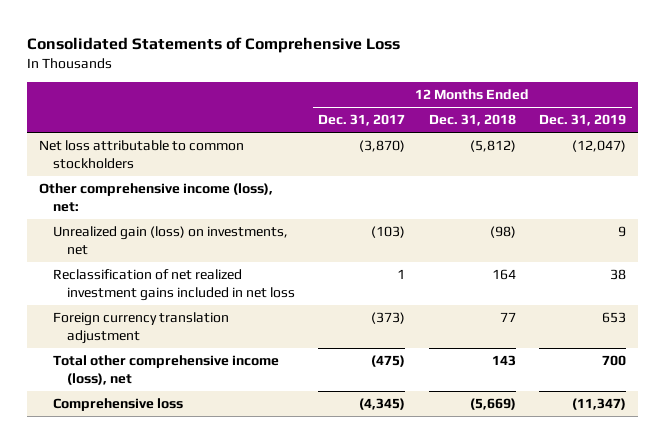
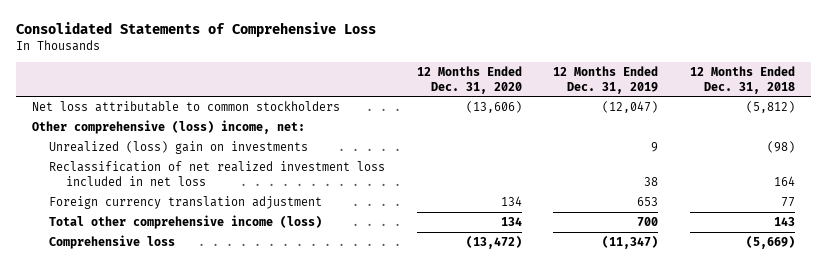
[318,114,406,127] Dec. 31, 2017 -> none
none -> [416,65,522,94] 12 Months Ended Dec. 31, 2020
[38,183,273,212] Other comprehensive income (loss), net: -> [31,120,305,135] Other comprehensive (loss) income, net:
[52,226,288,255] Unrealized gain (loss) on investments, net -> [48,141,308,155] Unrealized (loss) gain on investments
[52,269,295,301] Reclassification of net realized investment gains included in net loss -> [48,161,385,186] Reclassification of net realized investment loss included in net loss
[52,355,279,385] Total other comprehensive income (loss), net -> [48,215,322,230] Total other comprehensive income (loss)

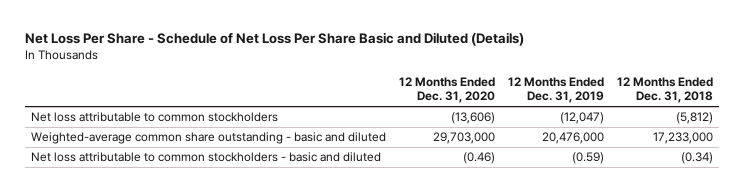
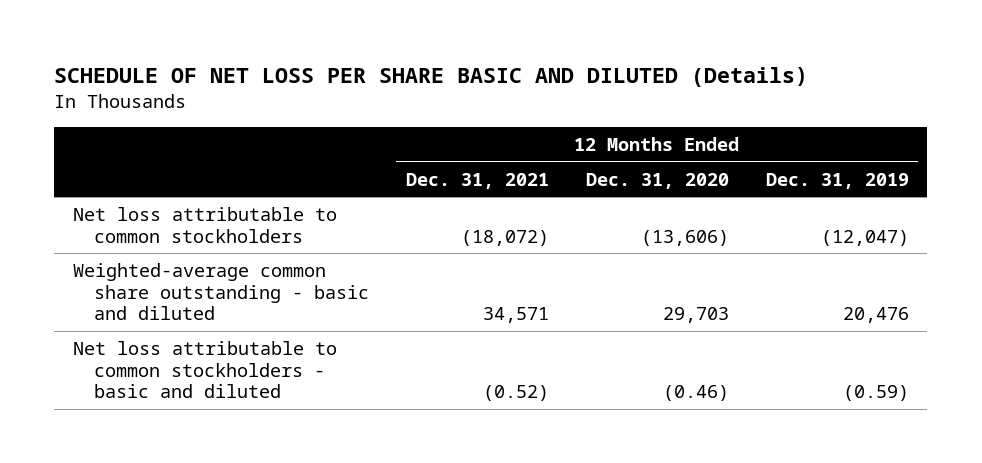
[24,32,524,47] Net Loss Per Share - Schedule of Net Loss Per Share Basic and Diluted (Details) -> [54,67,809,88] SCHEDULE OF NET LOSS PER SHARE BASIC AND DILUTED (Details)
[616,76,713,104] 12 Months Ended Dec. 31, 2018 -> none
none -> [405,172,549,189] Dec. 31, 2021
[432,132,495,145] 29,703,000 -> [662,307,729,324] 29,703
[541,132,604,145] 20,476,000 -> [842,307,909,324] 20,476

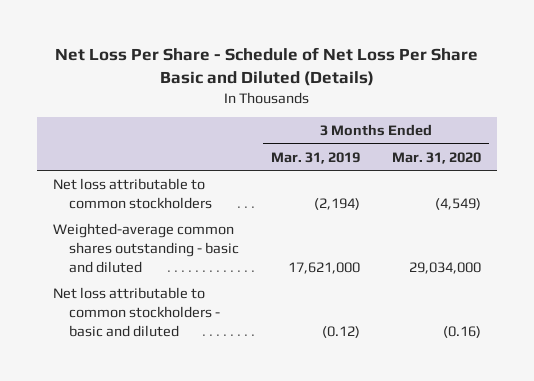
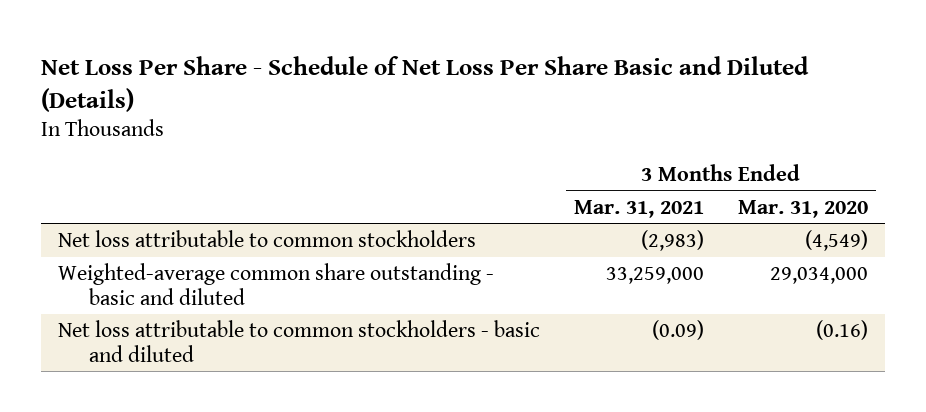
[271,151,361,164] Mar. 31, 2019 -> none
none -> [574,199,705,218] Mar. 31, 2021
[53,223,240,273] Weighted-average common shares outstanding - basic and diluted -> [58,263,495,305] Weighted-average common share outstanding - basic and diluted

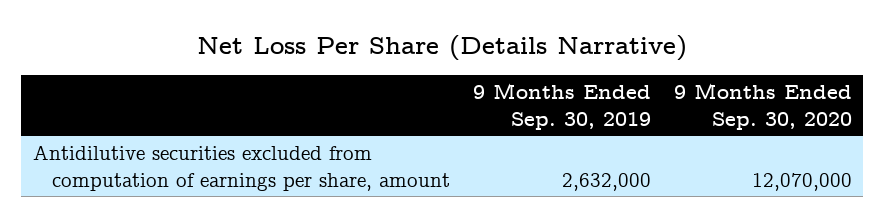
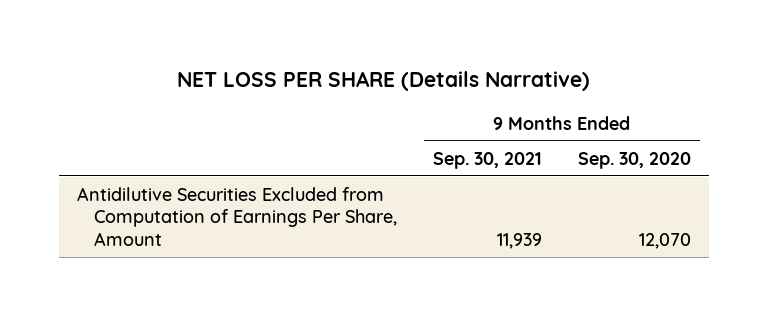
[197,35,688,62] Net Loss Per Share (Details Narrative) -> [177,71,591,92] NET LOSS PER SHARE (Details Narrative)
[472,83,651,130] 9 Months Ended Sep. 30, 2019 -> none
none -> [433,151,543,169] Sep. 30, 2021
[32,144,451,191] Antidilutive securities excluded from computation of earnings per share, amount -> [77,186,398,247] Antidilutive Securities Excluded from Computation of Earnings Per Share, Amount
[751,172,852,191] 12,070,000 -> [639,233,692,250] 12,070

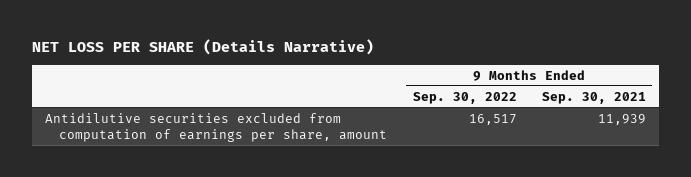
[578,151,692,169] Sep. 30, 2020 -> none
none -> [412,91,517,104] Sep. 30, 2022
[77,186,398,247] Antidilutive Securities Excluded from Computation of Earnings Per Share, Amount -> [44,112,388,142] Antidilutive securities excluded from computation of earnings per share, amount

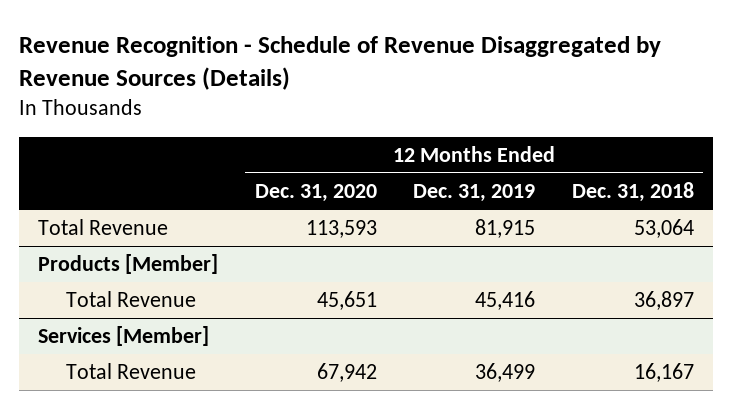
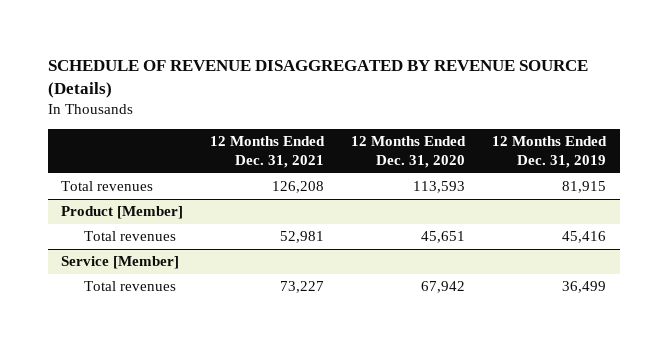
[19,35,662,91] Revenue Recognition - Schedule of Revenue Disaggregated by Revenue Sources (Details) -> [47,59,588,98] SCHEDULE OF REVENUE DISAGGREGATED BY REVENUE SOURCE (Details)
[572,182,695,203] Dec. 31, 2018 -> none
none -> [210,136,326,169] 12 Months Ended Dec. 31, 2021
[37,219,168,236] Total Revenue -> [61,181,154,192] Total revenues
[37,254,218,275] Products [Member] -> [61,206,184,220] Product [Member]
[65,291,196,308] Total Revenue -> [84,231,177,242] Total revenues
[37,326,209,347] Services [Member] -> [61,256,180,270] Service [Member]
[65,363,196,380] Total Revenue -> [84,281,177,292] Total revenues

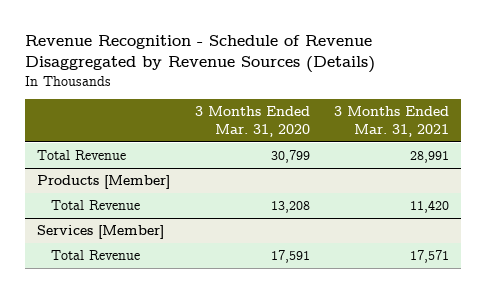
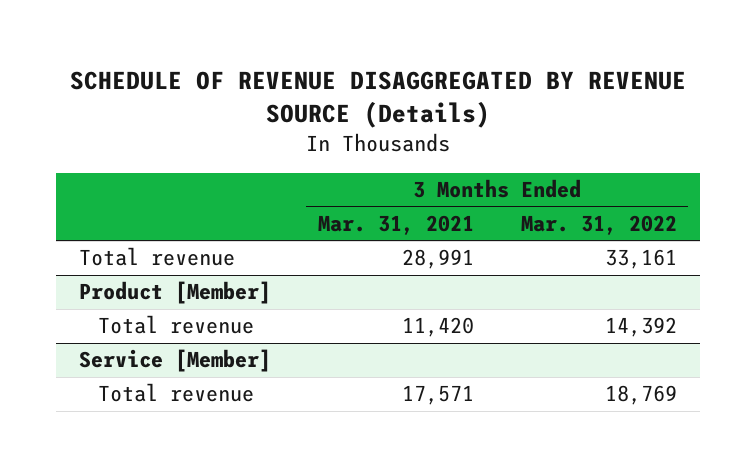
[25,35,376,74] Revenue Recognition - Schedule of Revenue Disaggregated by Revenue Sources (Details) -> [70,71,687,129] SCHEDULE OF REVENUE DISAGGREGATED BY REVENUE SOURCE (Details)
[194,106,310,137] 3 Months Ended Mar. 31, 2020 -> none
none -> [520,214,677,235] Mar. 31, 2022
[37,150,127,161] Total Revenue -> [79,247,236,267] Total revenue
[37,175,171,190] Products [Member] -> [79,281,272,305] Product [Member]
[50,200,140,211] Total Revenue -> [97,315,254,335] Total revenue
[37,225,165,240] Services [Member] -> [79,349,272,373] Service [Member]
[50,250,140,261] Total Revenue -> [97,383,254,403] Total revenue

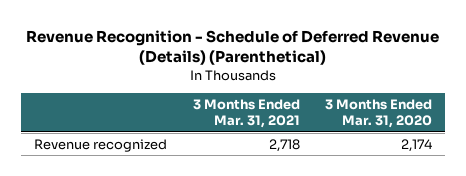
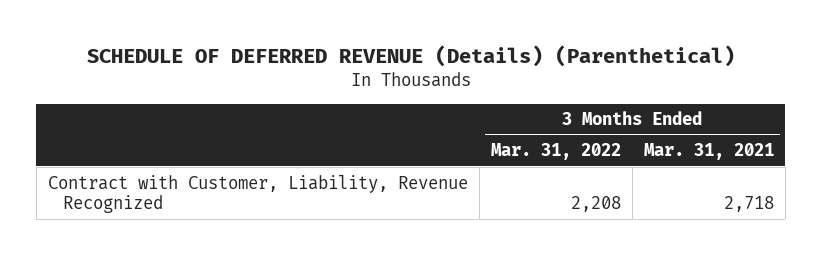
[26,29,440,66] Revenue Recognition - Schedule of Deferred Revenue (Details) (Parenthetical) -> [86,45,735,68] SCHEDULE OF DEFERRED REVENUE (Details) (Parenthetical)
[325,98,433,129] 3 Months Ended Mar. 31, 2020 -> none
none -> [490,143,621,161] Mar. 31, 2022
[34,138,168,152] Revenue recognized -> [47,174,468,214] Contract with Customer, Liability, Revenue Recognized

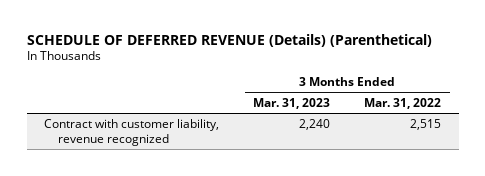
[643,143,774,161] Mar. 31, 2021 -> none
none -> [253,97,331,109] Mar. 31, 2023
[47,174,468,214] Contract with Customer, Liability, Revenue Recognized -> [43,119,219,147] Contract with customer liability, revenue recognized
[570,196,621,213] 2,208 -> [410,119,442,131] 2,515

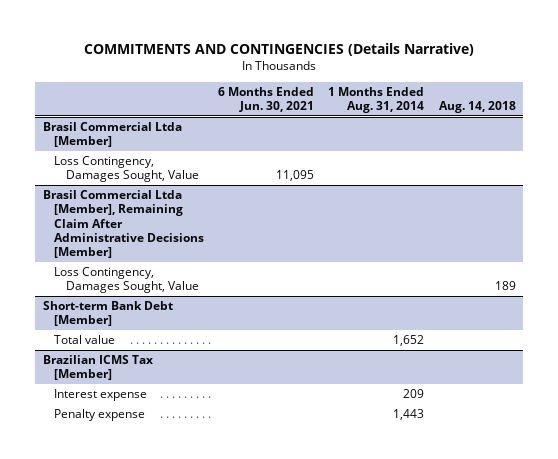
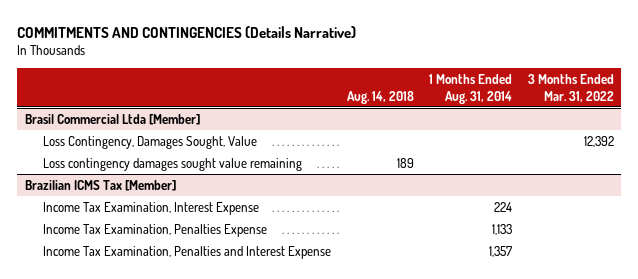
[218,86,315,113] 6 Months Ended Jun. 30, 2021 -> none
none -> [527,74,614,102] 3 Months Ended Mar. 31, 2022
[42,190,205,258] Brasil Commercial Ltda [Member], Remaining Claim After Administrative Decisions [Member] -> none
[42,301,173,327] Short-term Bank Debt [Member] -> none
[54,335,116,345] Total value -> none
[54,267,199,294] Loss Contingency, Damages Sought, Value -> [43,157,303,171] Loss contingency damages sought value remaining
[54,409,146,422] Penalty expense -> none
[54,389,148,402] Interest expense -> [43,201,260,215] Income Tax Examination, Interest Expense
[403,389,425,399] 209 -> [494,201,513,212] 224
none -> [43,223,268,237] Income Tax Examination, Penalties Expense
none -> [43,245,332,259] Income Tax Examination, Penalties and Interest Expense

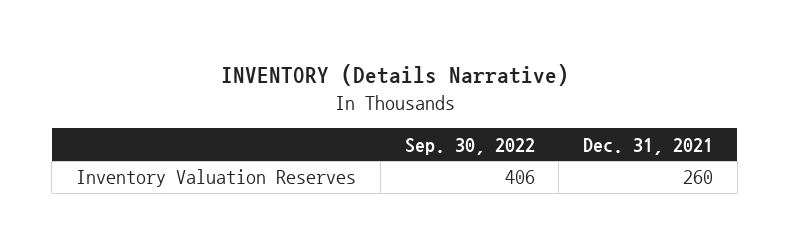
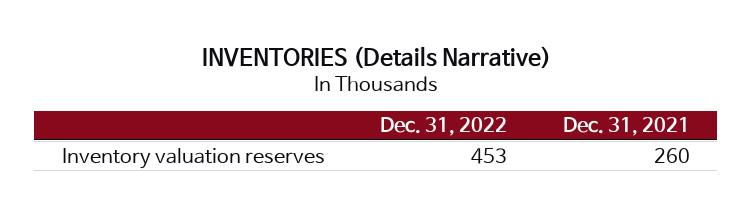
[220,64,569,87] INVENTORY (Details Narrative) -> [201,45,551,69] INVENTORIES (Details Narrative)
[404,137,535,155] Sep. 30, 2022 -> none
none -> [380,117,508,137] Dec. 31, 2022
[76,169,357,188] Inventory Valuation Reserves -> [61,147,325,169] Inventory valuation reserves

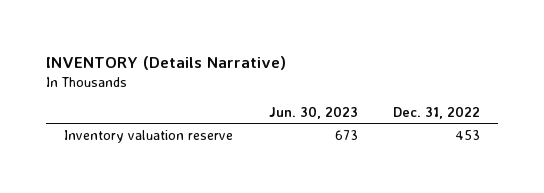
[201,45,551,69] INVENTORIES (Details Narrative) -> [45,55,286,70] INVENTORY (Details Narrative)
[562,117,690,137] Dec. 31, 2021 -> none
none -> [268,106,358,120] Jun. 30, 2023
[61,147,325,169] Inventory valuation reserves -> [63,130,233,144] Inventory valuation reserve

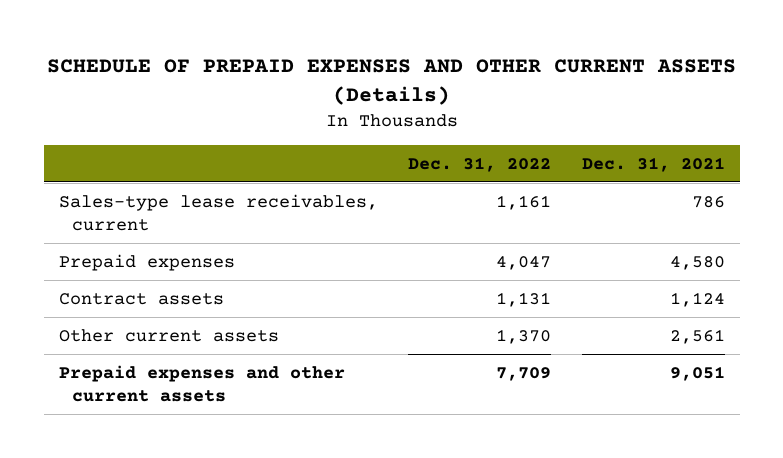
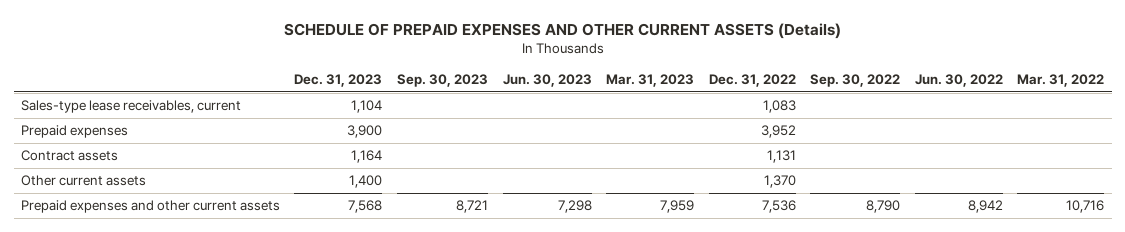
[581,156,725,172] Dec. 31, 2021 -> none
none -> [294,73,383,87] Dec. 31, 2023
none -> [396,73,488,87] Sep. 30, 2023
none -> [502,73,592,87] Jun. 30, 2023
none -> [606,73,695,87] Mar. 31, 2023
none -> [810,73,901,87] Sep. 30, 2022
none -> [914,73,1003,87] Jun. 30, 2022
none -> [1017,73,1105,87] Mar. 31, 2022
[496,194,552,210] 1,161 -> [762,100,796,114] 1,083
[496,255,552,270] 4,047 -> [760,125,796,139] 3,952
[496,366,552,381] 7,709 -> [761,200,796,214] 7,536

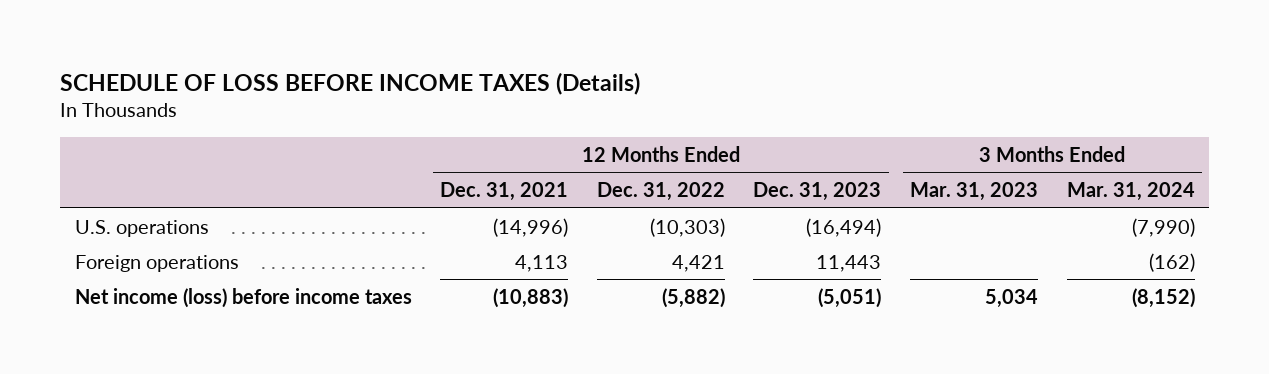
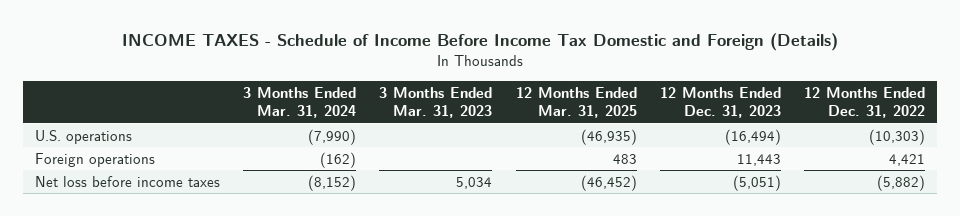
[60,71,641,95] SCHEDULE OF LOSS BEFORE INCOME TAXES (Details) -> [122,33,839,52] INCOME TAXES - Schedule of Income Before Income Tax Domestic and Foreign (Details)
[440,182,569,202] Dec. 31, 2021 -> none
none -> [515,87,637,119] 12 Months Ended Mar. 31, 2025
[74,287,412,308] Net income (loss) before income taxes -> [34,175,220,187] Net loss before income taxes

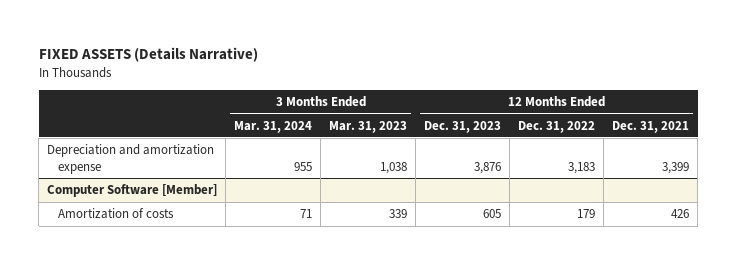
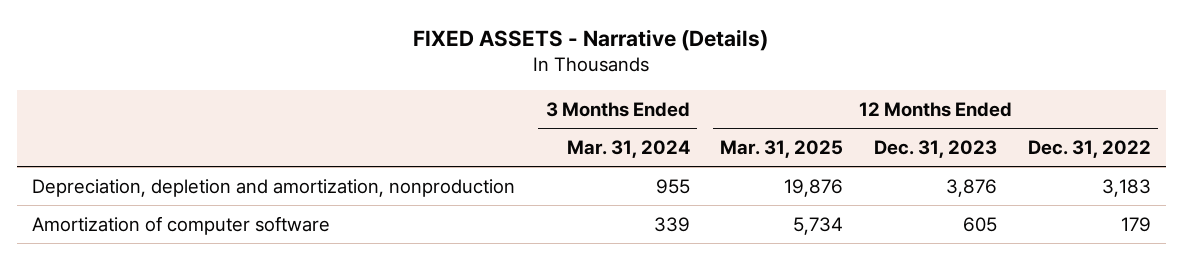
[38,47,258,63] FIXED ASSETS (Details Narrative) -> [413,28,769,51] FIXED ASSETS - Narrative (Details)
[329,120,408,133] Mar. 31, 2023 -> none
[612,120,690,133] Dec. 31, 2021 -> none
none -> [720,139,844,158] Mar. 31, 2025
[47,184,218,198] Computer Software [Member] -> none
[47,144,215,174] Depreciation and amortization expense -> [31,178,515,197] Depreciation, depletion and amortization, nonproduction
[58,208,175,220] Amortization of costs -> [31,215,330,235] Amortization of computer software
[300,209,313,219] 71 -> [653,216,690,232] 339

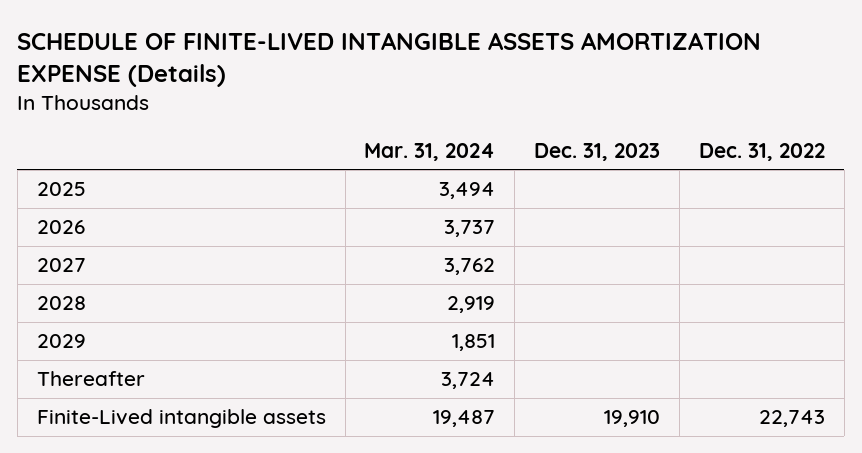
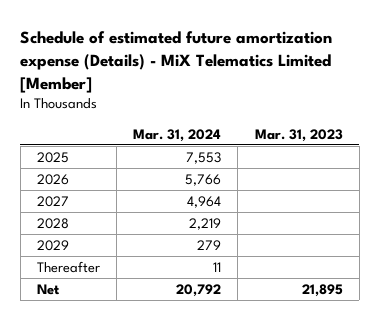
[17,31,762,88] SCHEDULE OF FINITE-LIVED INTANGIBLE ASSETS AMORTIZATION EXPENSE (Details) -> [20,30,333,93] Schedule of estimated future amortization expense (Details) - MiX Telematics Limited [Member]
[534,142,661,161] Dec. 31, 2023 -> none
[698,142,825,161] Dec. 31, 2022 -> none
none -> [254,128,343,142] Mar. 31, 2023
[36,409,326,429] Finite-Lived intangible assets -> none
[439,182,496,200] 3,494 -> [186,151,222,164] 7,553
[444,220,496,238] 3,737 -> [185,173,222,186] 5,766
[444,258,496,276] 3,762 -> [187,195,222,208] 4,964
[447,296,496,314] 2,919 -> [189,217,222,230] 2,219
[452,334,496,352] 1,851 -> [197,239,222,250] 279
[441,372,496,390] 3,724 -> [213,261,222,272] 11
none -> [36,283,60,295] Net

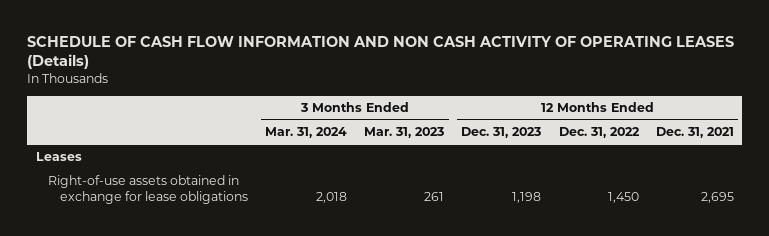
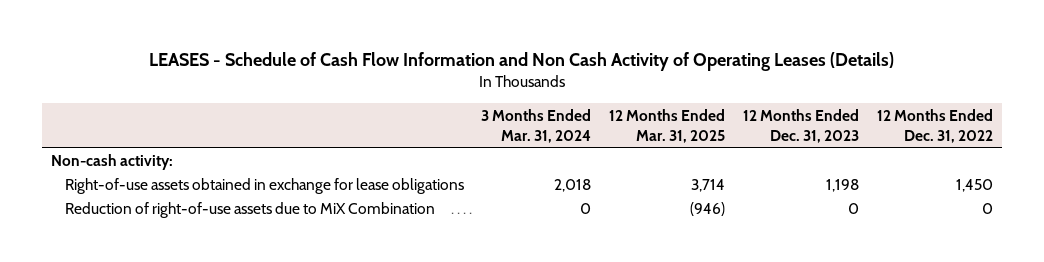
[27,35,735,70] SCHEDULE OF CASH FLOW INFORMATION AND NON CASH ACTIVITY OF OPERATING LEASES (Details) -> [149,52,895,72] LEASES - Schedule of Cash Flow Information and Non Cash Activity of Operating Leases (Details)
[364,127,445,139] Mar. 31, 2023 -> none
[655,127,734,139] Dec. 31, 2021 -> none
none -> [609,108,726,143] 12 Months Ended Mar. 31, 2025
[35,152,82,162] Leases -> none
none -> [50,153,173,170] Non-cash activity:
none -> [64,201,435,218] Reduction of right-of-use assets due to MiX Combination

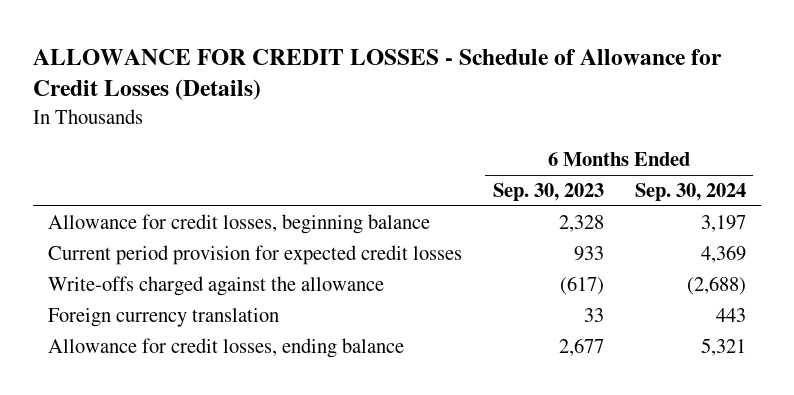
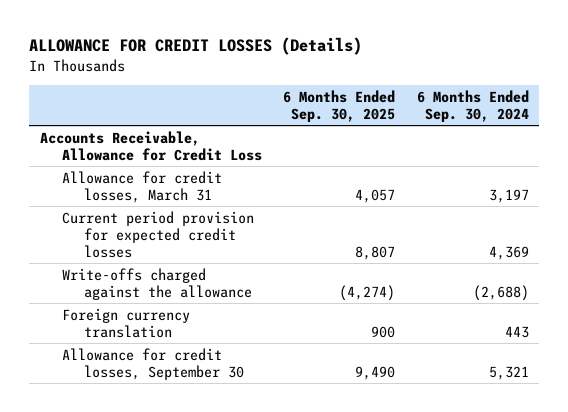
[32,48,722,101] ALLOWANCE FOR CREDIT LOSSES - Schedule of Allowance for Credit Losses (Details) -> [28,37,362,56] ALLOWANCE FOR CREDIT LOSSES (Details)
[492,183,604,202] Sep. 30, 2023 -> none
none -> [283,89,396,122] 6 Months Ended Sep. 30, 2025
none -> [39,130,262,161] Accounts Receivable, Allowance for Credit Loss
[48,214,431,235] Allowance for credit losses, beginning balance -> [61,170,222,203] Allowance for credit losses, March 31
[48,338,405,359] Allowance for credit losses, ending balance -> [61,347,244,380] Allowance for credit losses, September 30

